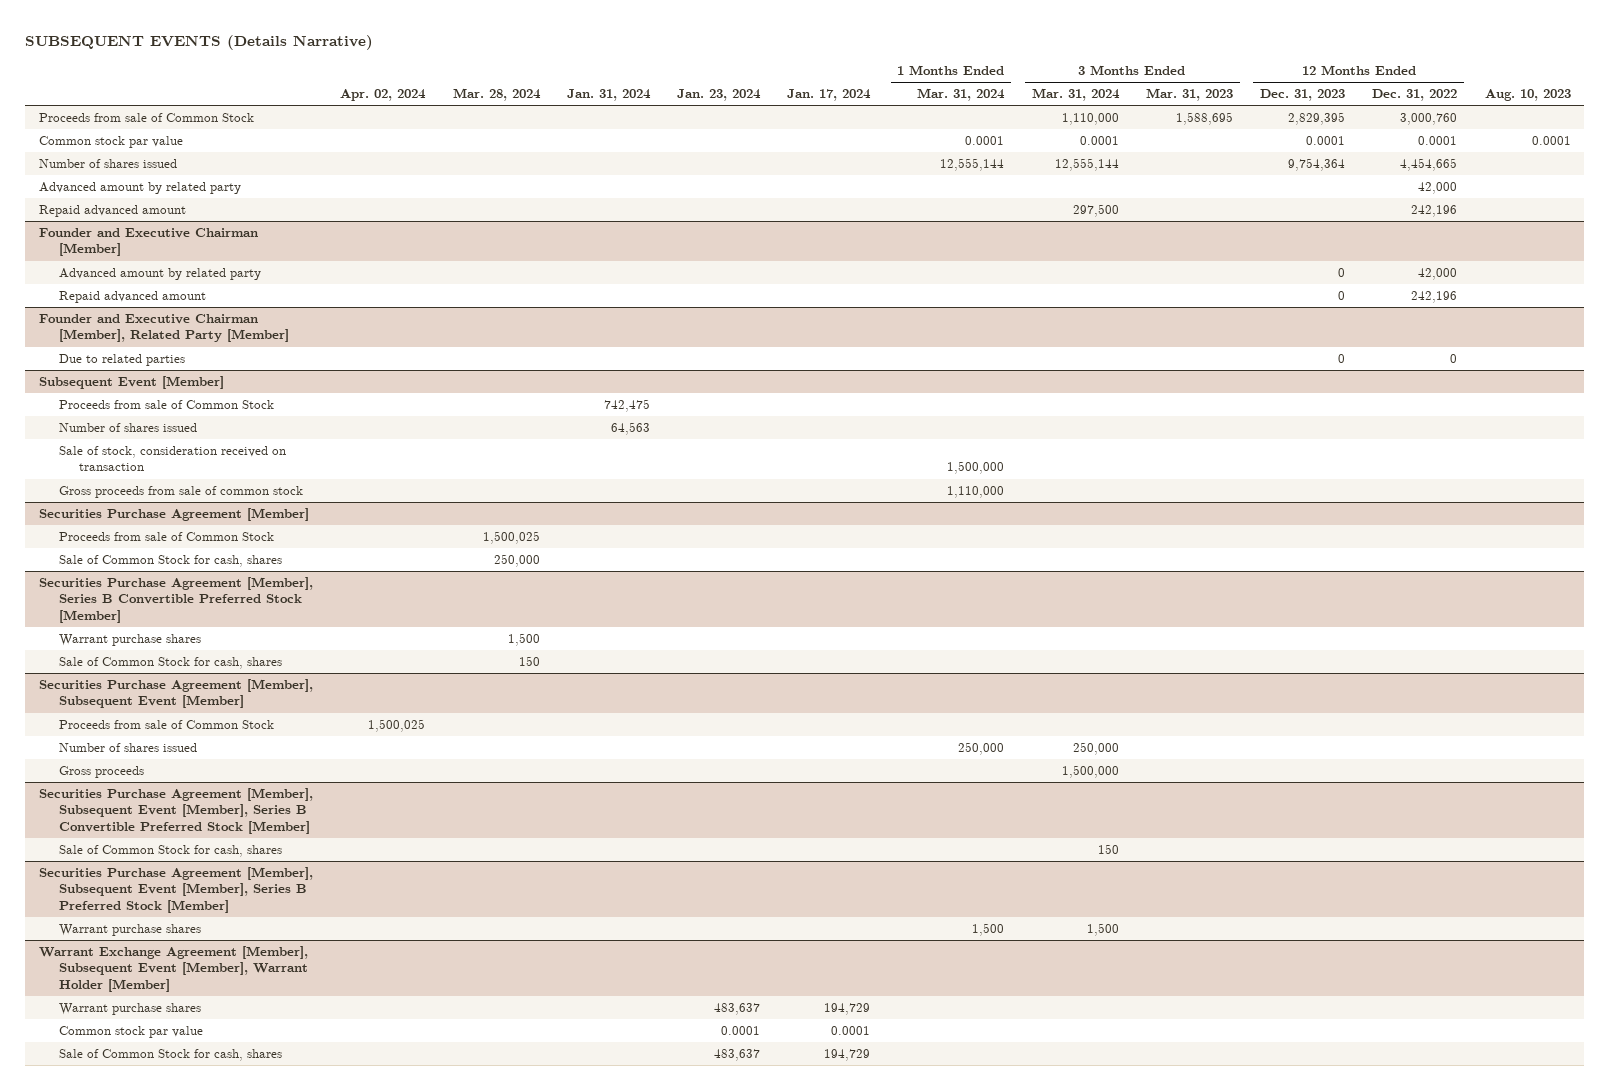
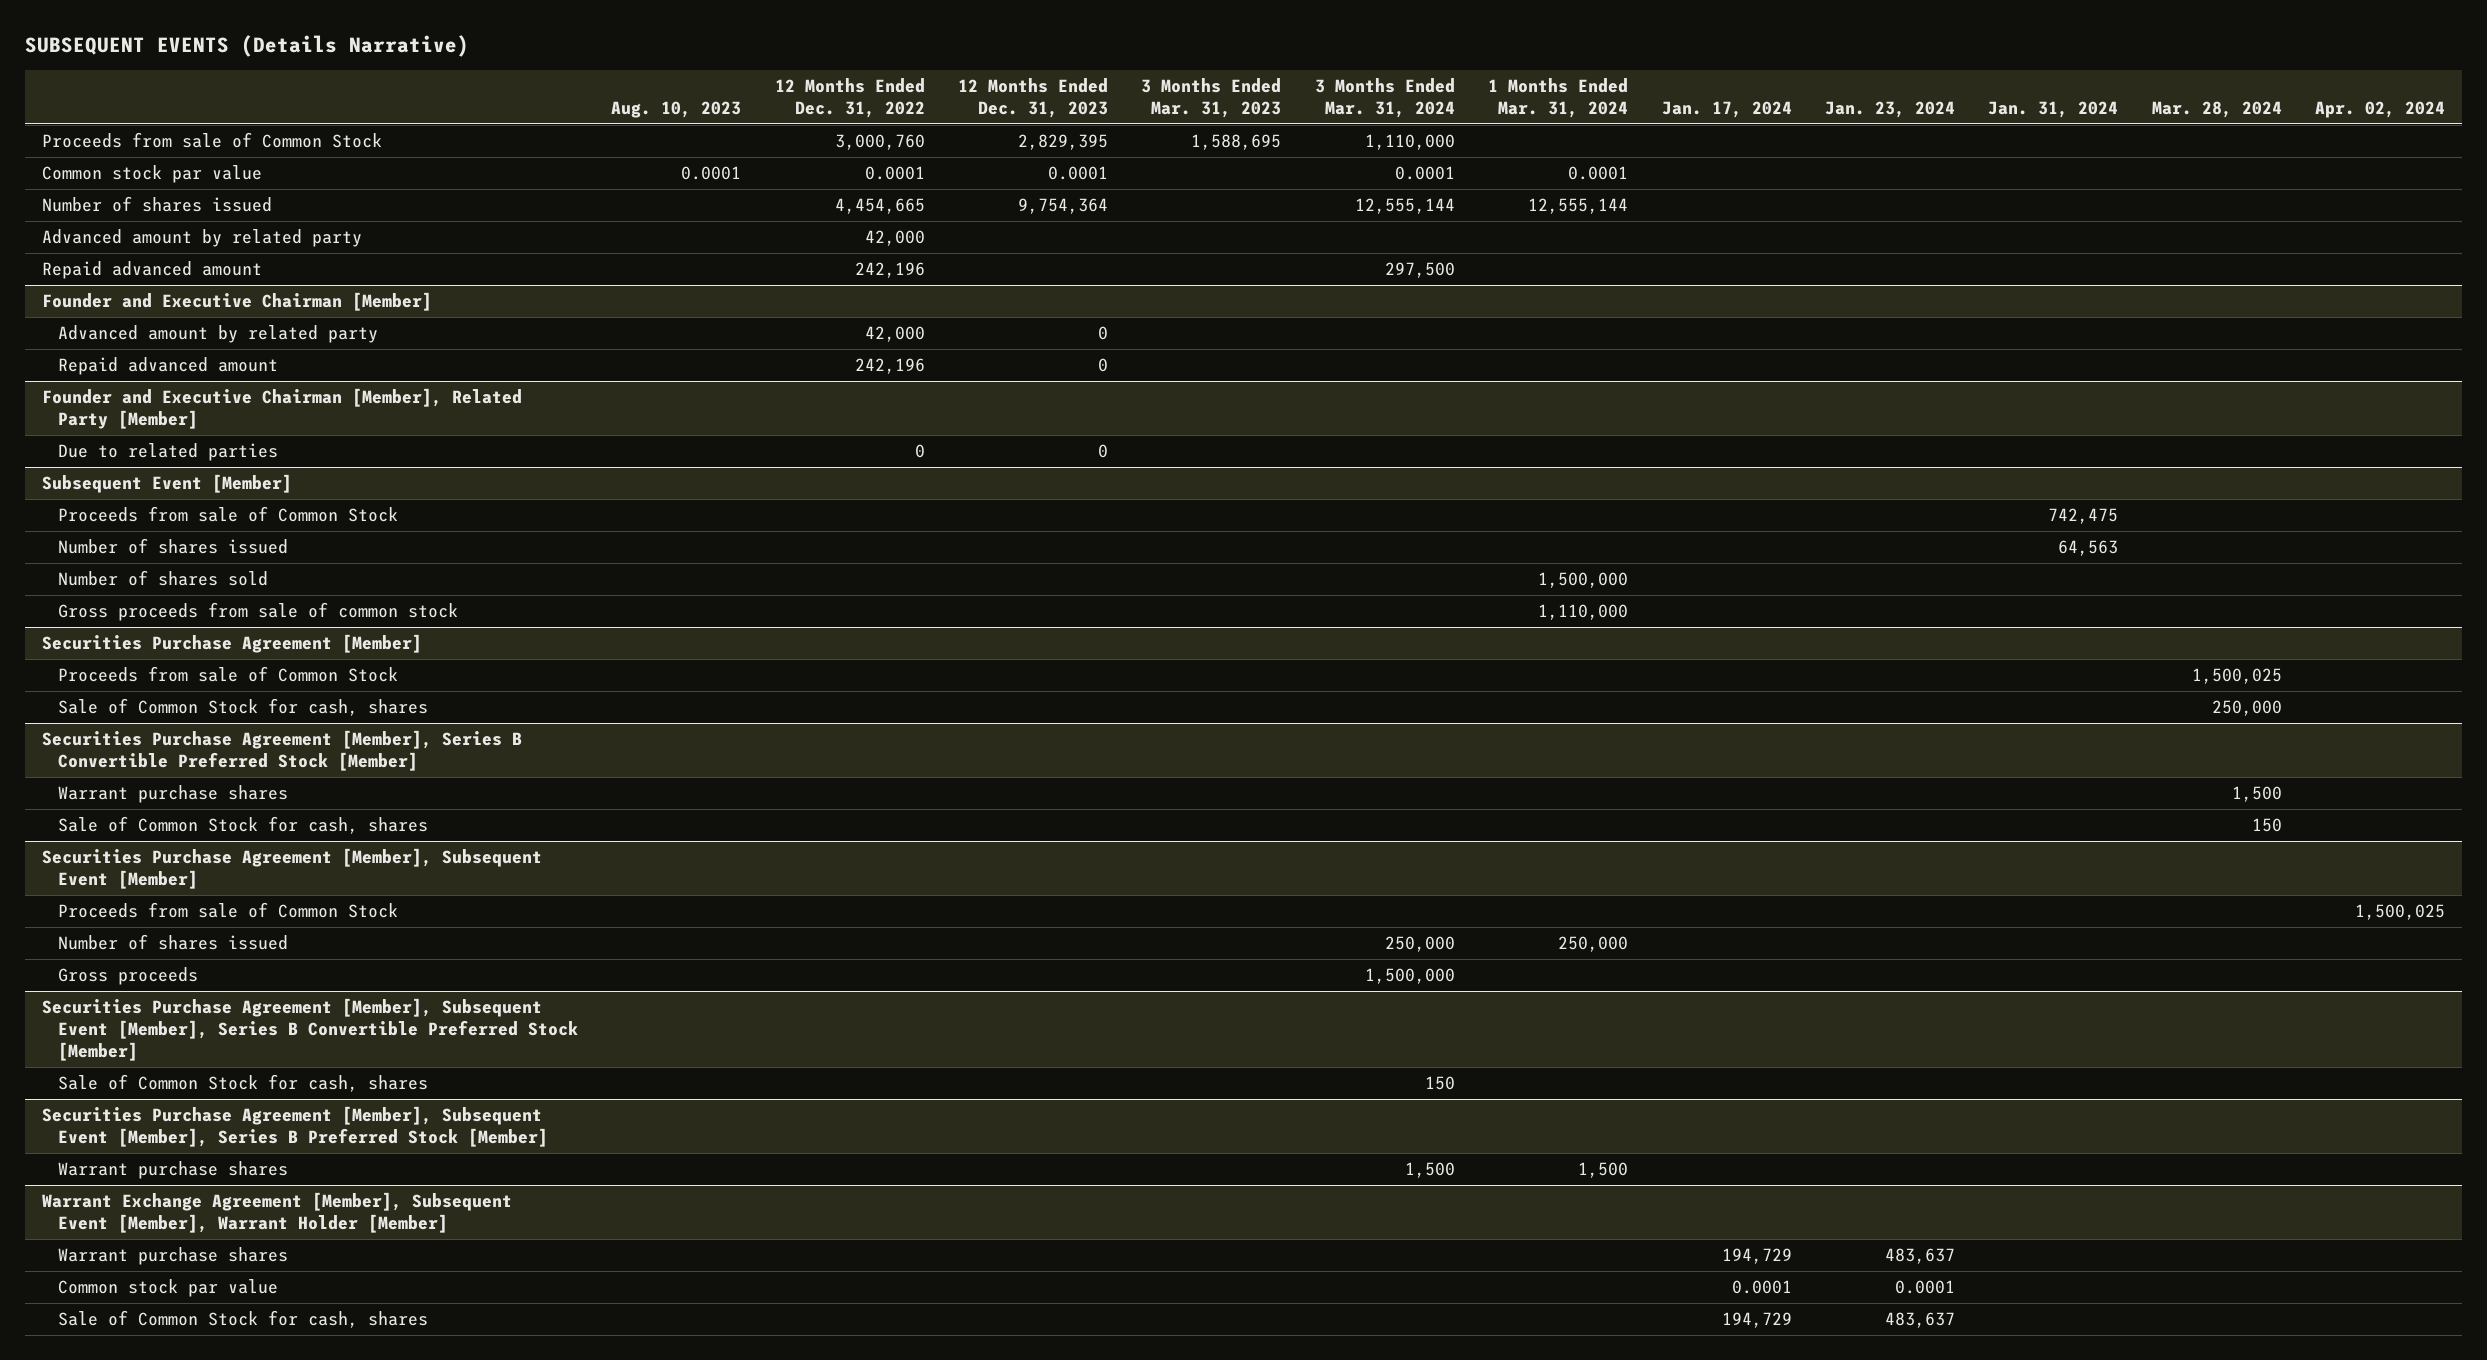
[59,446,287,472] Sale of stock, consideration received on transaction -> [57,569,268,586] Number of shares sold

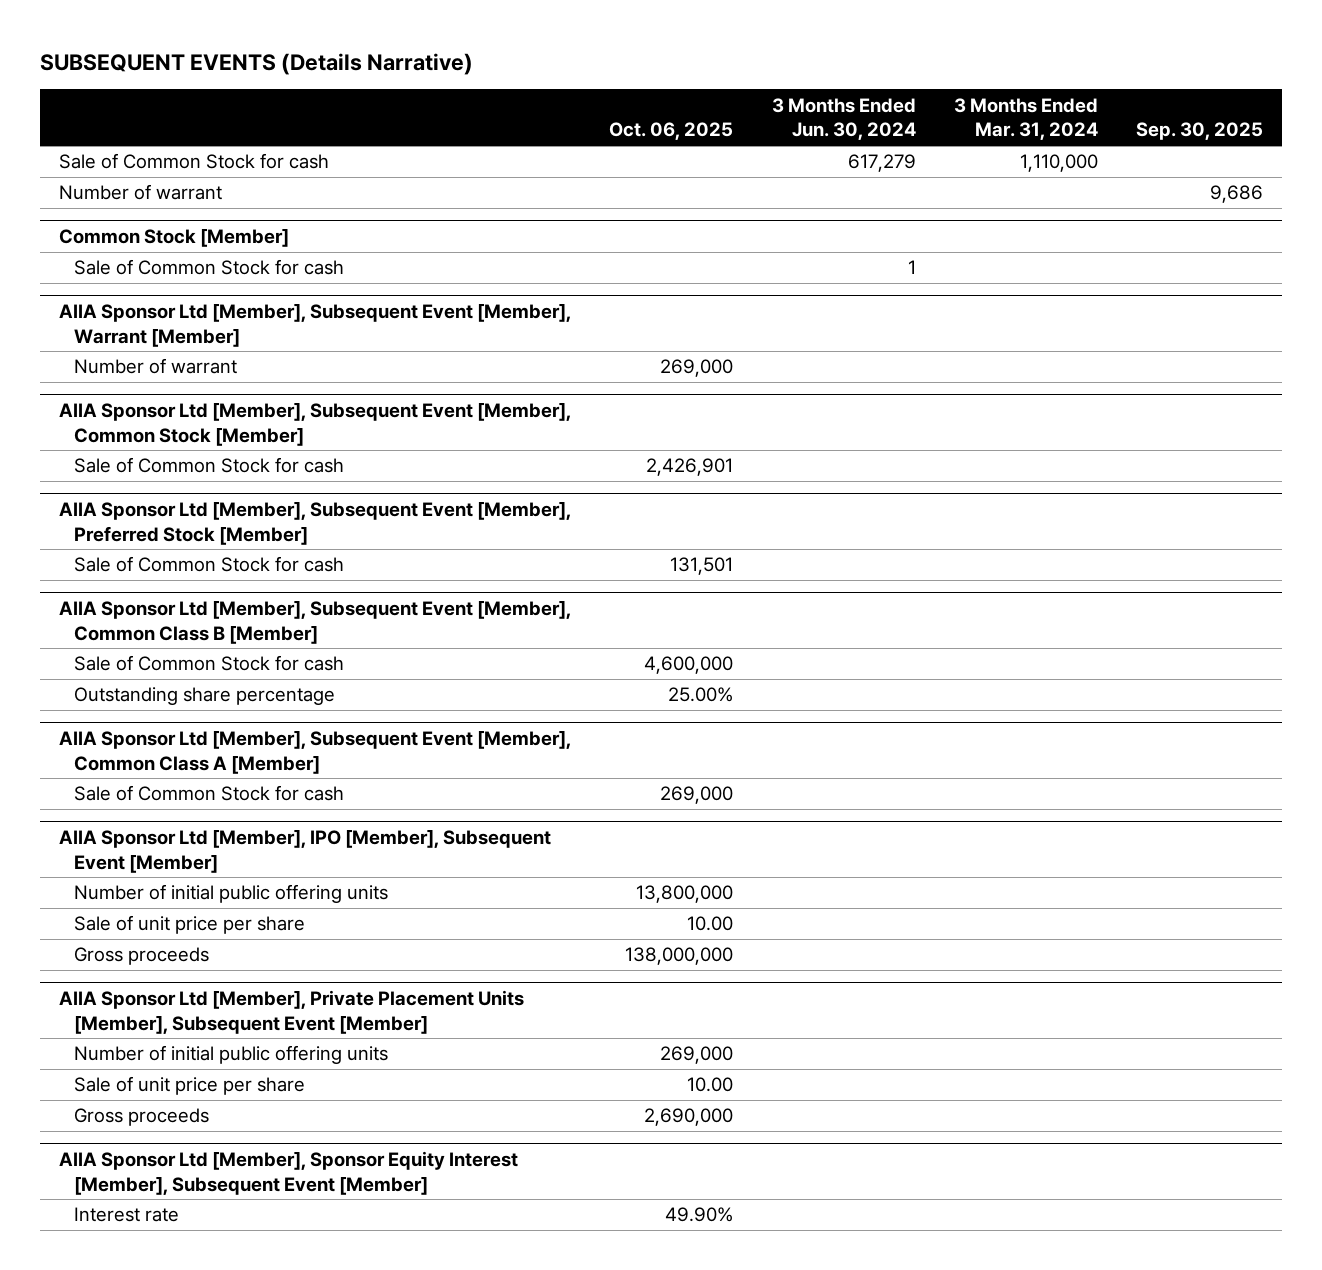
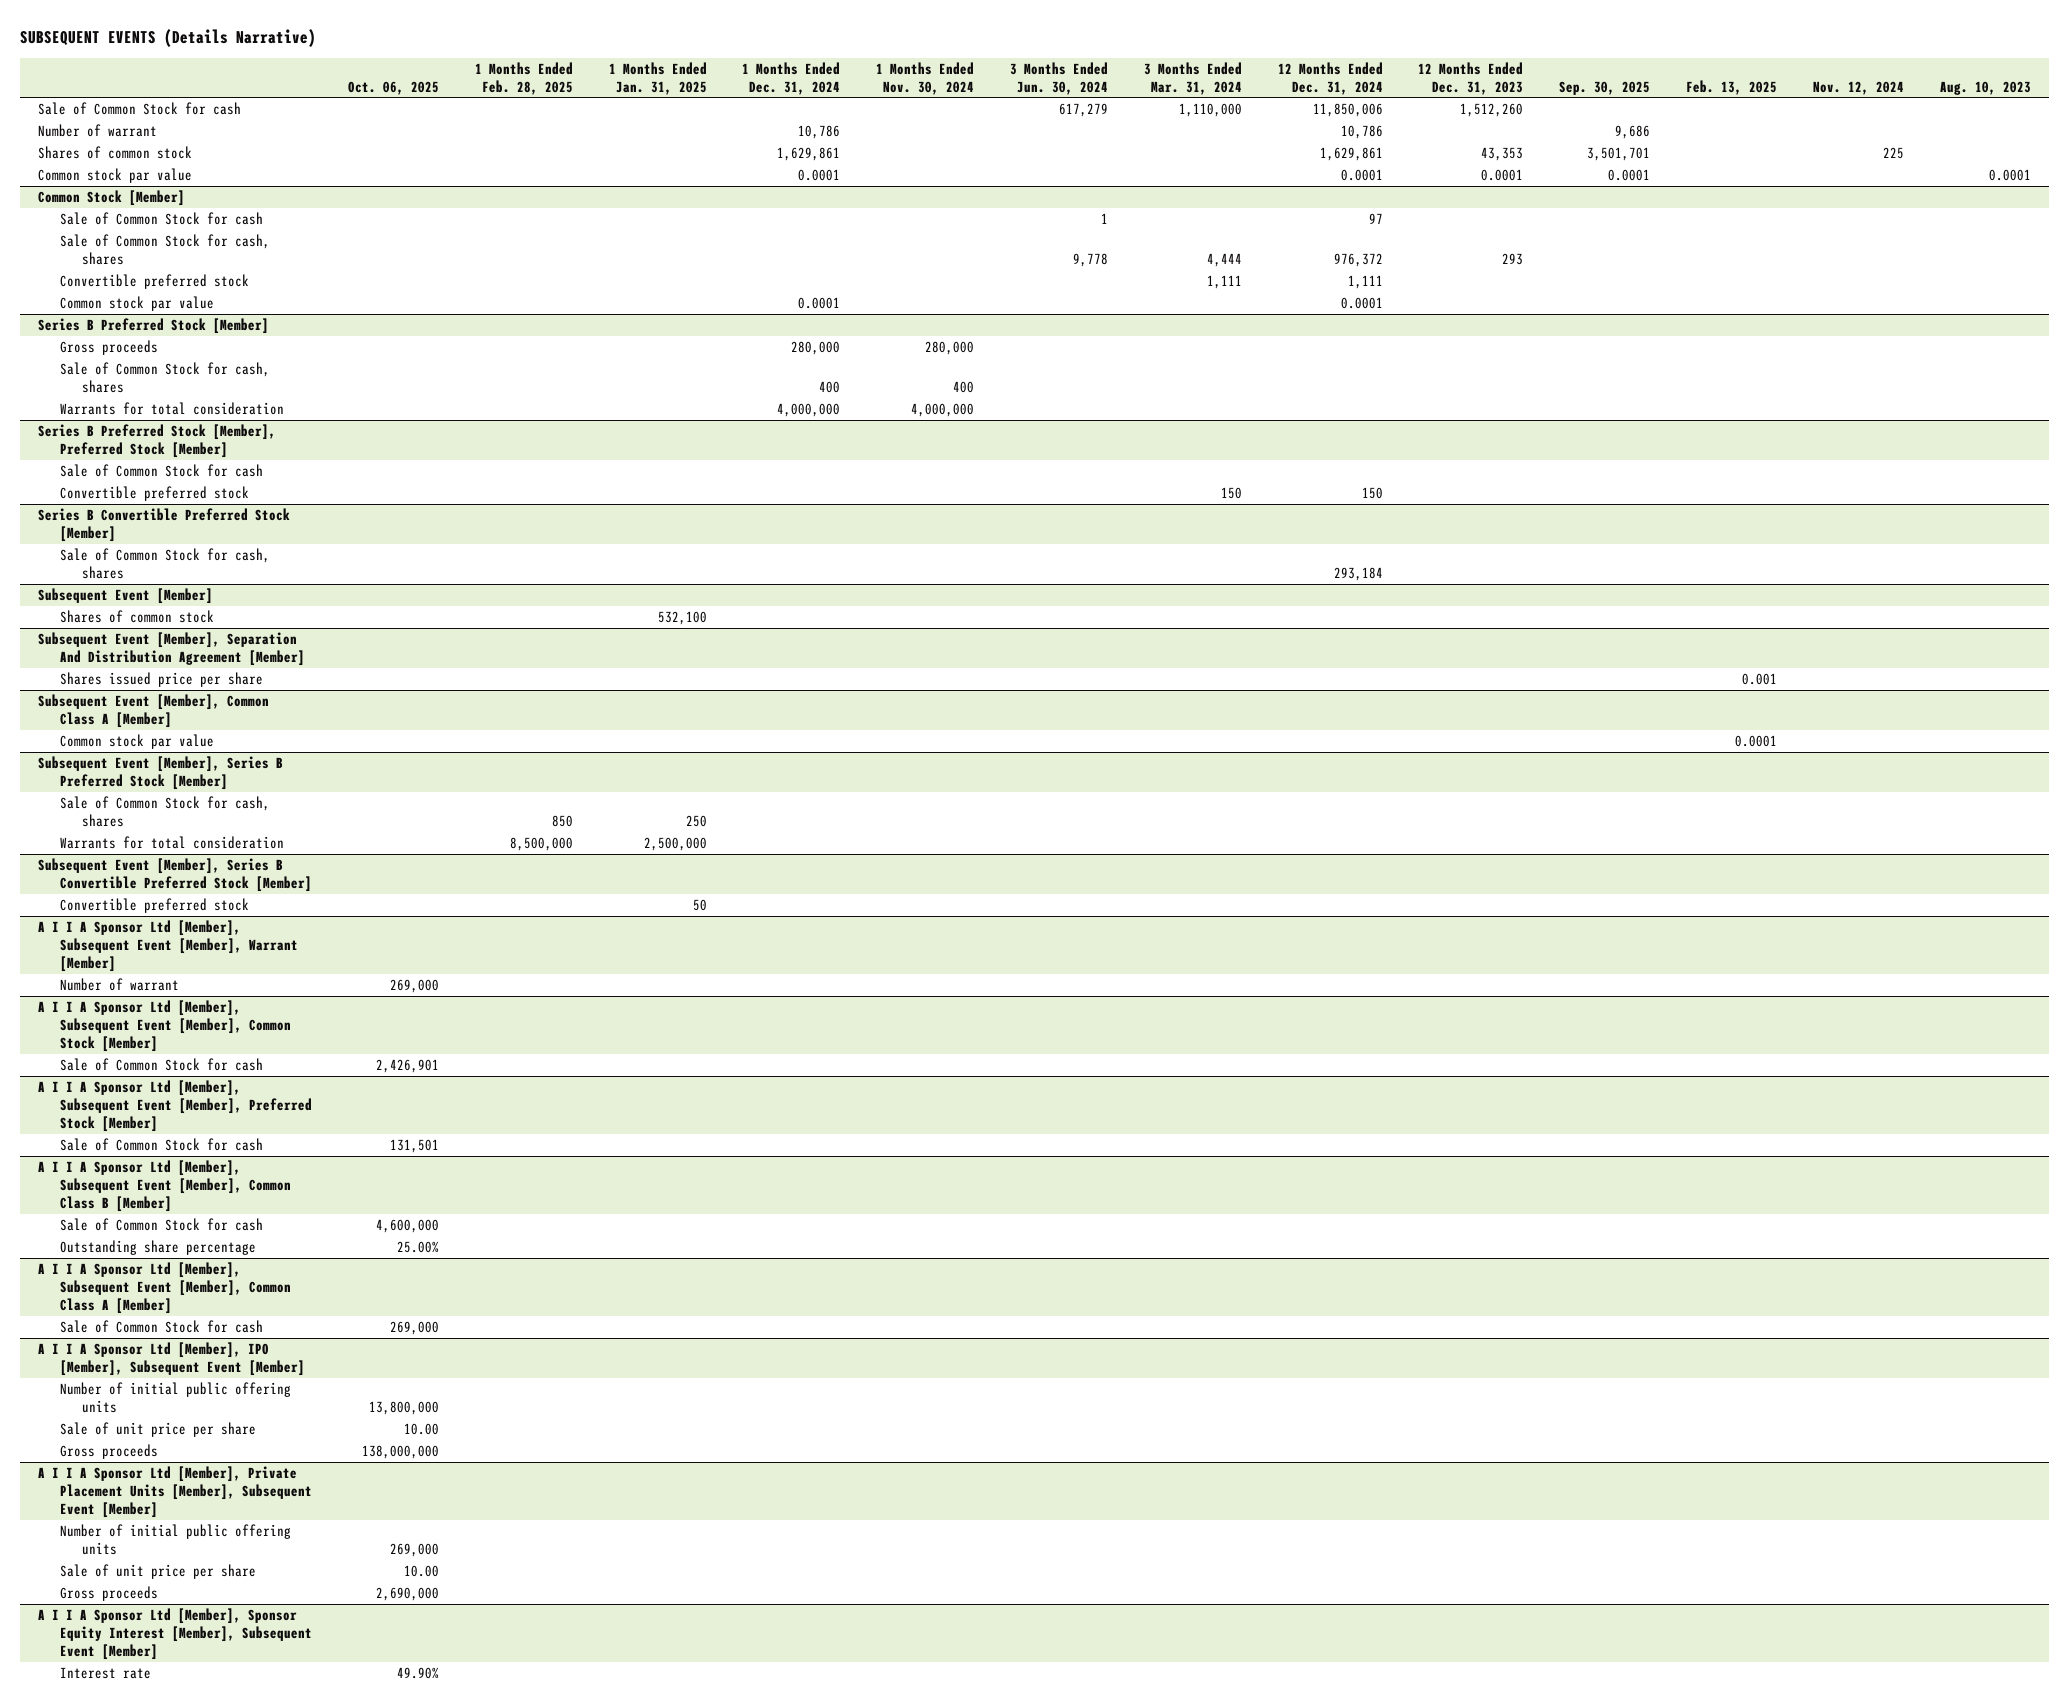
none -> [474,61,573,95] 1 Months Ended Feb. 28, 2025
none -> [608,61,707,95] 1 Months Ended Jan. 31, 2025
none -> [742,61,841,95] 1 Months Ended Dec. 31, 2024
none -> [876,61,975,95] 1 Months Ended Nov. 30, 2024
none -> [1277,61,1383,95] 12 Months Ended Dec. 31, 2024
none -> [1418,61,1524,95] 12 Months Ended Dec. 31, 2023
none -> [1686,79,1778,95] Feb. 13, 2025
none -> [1812,80,1904,95] Nov. 12, 2024
none -> [1939,80,2031,95] Aug. 10, 2023
none -> [38,146,193,160] Shares of common stock
none -> [38,168,193,184] Common stock par value
none -> [60,234,271,265] Sale of Common Stock for cash, shares
none -> [60,274,250,290] Convertible preferred stock
none -> [60,296,215,312] Common stock par value
none -> [38,318,270,335] Series B Preferred Stock [Member]
none -> [60,340,159,356] Gross proceeds
none -> [60,362,271,393] Sale of Common Stock for cash, shares
none -> [60,402,285,416] Warrants for total consideration
none -> [38,424,277,458] Series B Preferred Stock [Member], Preferred Stock [Member]
none -> [60,464,264,478] Sale of Common Stock for cash
none -> [60,486,250,502] Convertible preferred stock
none -> [38,508,291,542] Series B Convertible Preferred Stock [Member]
none -> [60,548,271,579] Sale of Common Stock for cash, shares
none -> [38,588,214,605] Subsequent Event [Member]
none -> [60,610,215,624] Shares of common stock
none -> [38,632,306,666] Subsequent Event [Member], Separation And Distribution Agreement [Member]
none -> [60,672,264,688] Shares issued price per share
none -> [38,694,270,728] Subsequent Event [Member], Common Class A [Member]
none -> [60,734,215,750] Common stock par value
none -> [38,756,284,790] Subsequent Event [Member], Series B Preferred Stock [Member]
none -> [60,796,271,827] Sale of Common Stock for cash, shares
none -> [60,836,285,850] Warrants for total consideration
none -> [38,858,313,892] Subsequent Event [Member], Series B Convertible Preferred Stock [Member]
none -> [60,898,250,914] Convertible preferred stock
[59,303,572,347] AIIA Sponsor Ltd [Member], Subsequent Event [Member], Warrant [Member] -> [38,920,299,972] A I I A Sponsor Ltd [Member], Subsequent Event [Member], Warrant [Member]
[59,402,572,446] AIIA Sponsor Ltd [Member], Subsequent Event [Member], Common Stock [Member] -> [38,1000,292,1052] A I I A Sponsor Ltd [Member], Subsequent Event [Member], Common Stock [Member]
[59,501,572,545] AIIA Sponsor Ltd [Member], Subsequent Event [Member], Preferred Stock [Member] -> [38,1080,313,1132] A I I A Sponsor Ltd [Member], Subsequent Event [Member], Preferred Stock [Member]
[59,600,572,644] AIIA Sponsor Ltd [Member], Subsequent Event [Member], Common Class B [Member] -> [38,1160,292,1212] A I I A Sponsor Ltd [Member], Subsequent Event [Member], Common Class B [Member]
[59,730,572,774] AIIA Sponsor Ltd [Member], Subsequent Event [Member], Common Class A [Member] -> [38,1262,292,1314] A I I A Sponsor Ltd [Member], Subsequent Event [Member], Common Class A [Member]
[59,829,552,873] AIIA Sponsor Ltd [Member], IPO [Member], Subsequent Event [Member] -> [38,1342,306,1376] A I I A Sponsor Ltd [Member], IPO [Member], Subsequent Event [Member]
[59,989,525,1034] AIIA Sponsor Ltd [Member], Private Placement Units [Member], Subsequent Event [Member] -> [38,1466,313,1518] A I I A Sponsor Ltd [Member], Private Placement Units [Member], Subsequent Event [Member]
[59,1150,519,1195] AIIA Sponsor Ltd [Member], Sponsor Equity Interest [Member], Subsequent Event [Member] -> [38,1608,313,1660] A I I A Sponsor Ltd [Member], Sponsor Equity Interest [Member], Subsequent Event [Member]

